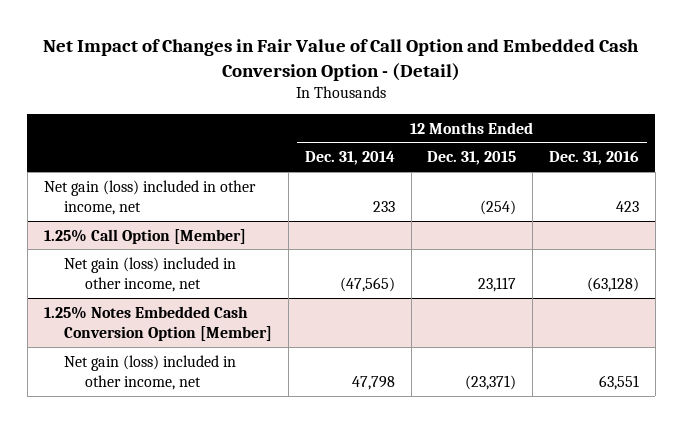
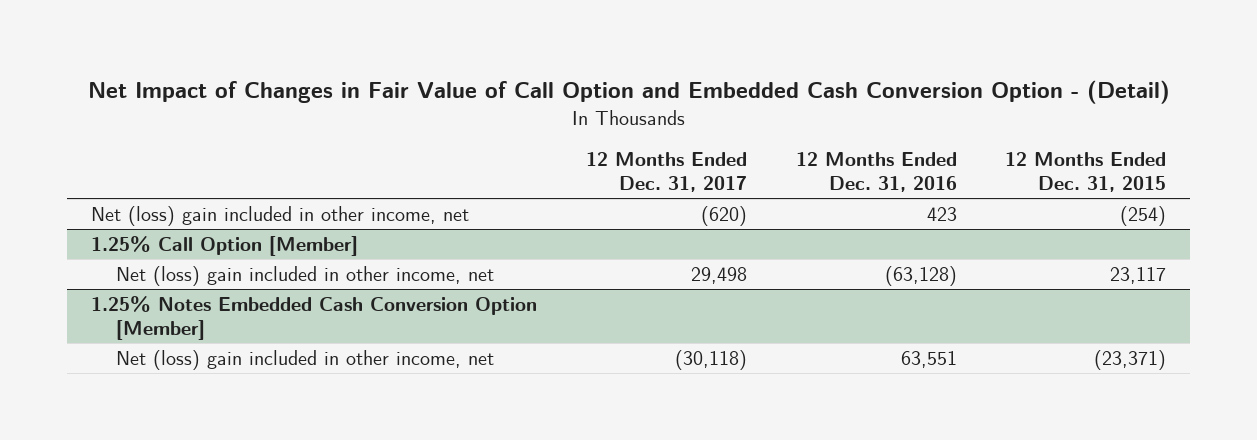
[304,151,395,166] Dec. 31, 2014 -> none
none -> [585,152,747,193] 12 Months Ended Dec. 31, 2017
[43,179,256,216] Net gain (loss) included in other income, net -> [91,205,470,226] Net (loss) gain included in other income, net
[64,256,237,293] Net gain (loss) included in other income, net -> [115,265,494,286] Net (loss) gain included in other income, net
[64,354,237,391] Net gain (loss) included in other income, net -> [115,349,494,370] Net (loss) gain included in other income, net

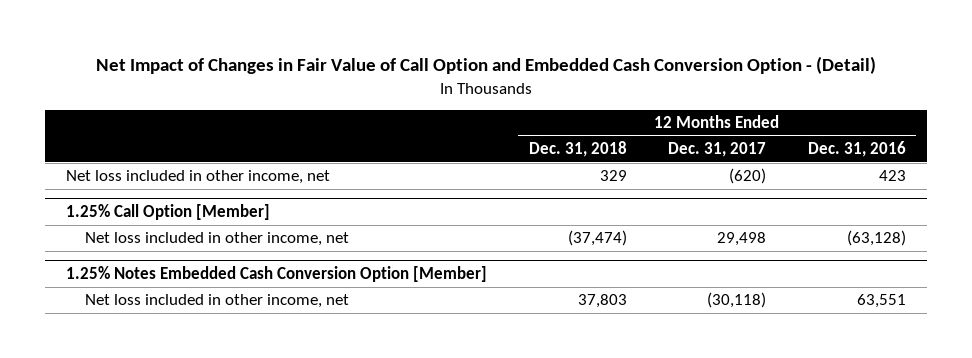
[1005,152,1167,193] 12 Months Ended Dec. 31, 2015 -> none
none -> [528,141,627,158] Dec. 31, 2018
[91,205,470,226] Net (loss) gain included in other income, net -> [65,170,330,185] Net loss included in other income, net
[115,265,494,286] Net (loss) gain included in other income, net -> [84,232,349,247] Net loss included in other income, net
[115,349,494,370] Net (loss) gain included in other income, net -> [84,294,349,309] Net loss included in other income, net

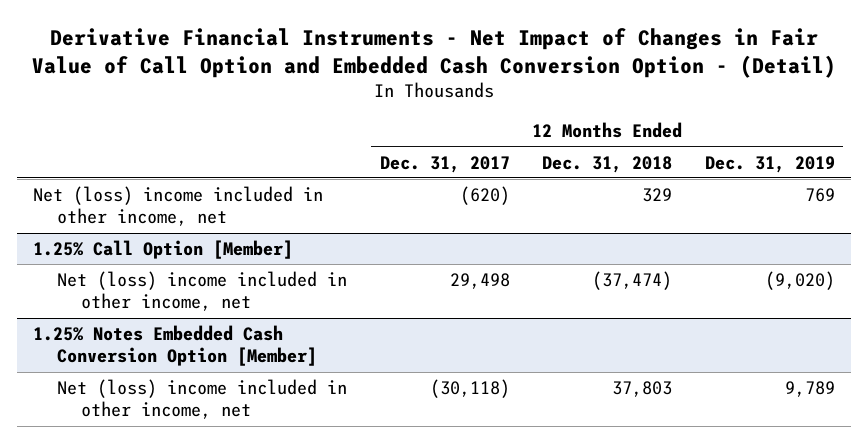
[95,55,876,74] Net Impact of Changes in Fair Value of Call Option and Embedded Cash Conversion Option - (Detail) -> [31,27,836,78] Derivative Financial Instruments - Net Impact of Changes in Fair Value of Call Option and Embedded Cash Conversion Option - (Detail)
[807,141,906,158] Dec. 31, 2016 -> none
none -> [704,155,835,173] Dec. 31, 2019
[65,170,330,185] Net loss included in other income, net -> [32,185,323,227] Net (loss) income included in other income, net
[84,232,349,247] Net loss included in other income, net -> [56,270,347,312] Net (loss) income included in other income, net
[84,294,349,309] Net loss included in other income, net -> [56,378,347,420] Net (loss) income included in other income, net

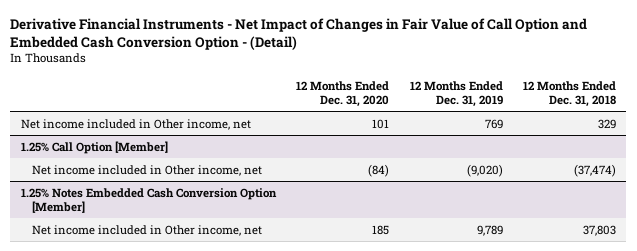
[379,155,510,173] Dec. 31, 2017 -> none
none -> [296,80,390,107] 12 Months Ended Dec. 31, 2020
[32,185,323,227] Net (loss) income included in other income, net -> [20,118,251,130] Net income included in Other income, net
[56,270,347,312] Net (loss) income included in other income, net -> [32,164,263,176] Net income included in Other income, net
[56,378,347,420] Net (loss) income included in other income, net -> [32,224,263,236] Net income included in Other income, net

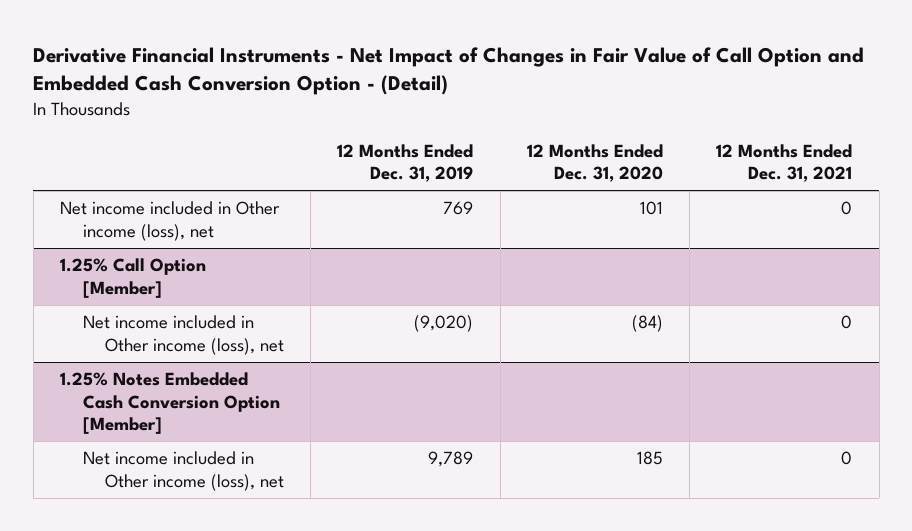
[523,80,617,107] 12 Months Ended Dec. 31, 2018 -> none
none -> [716,143,853,183] 12 Months Ended Dec. 31, 2021
[20,118,251,130] Net income included in Other income, net -> [60,201,281,241] Net income included in Other income (loss), net
[32,164,263,176] Net income included in Other income, net -> [82,315,285,355] Net income included in Other income (loss), net
[32,224,263,236] Net income included in Other income, net -> [82,451,285,491] Net income included in Other income (loss), net

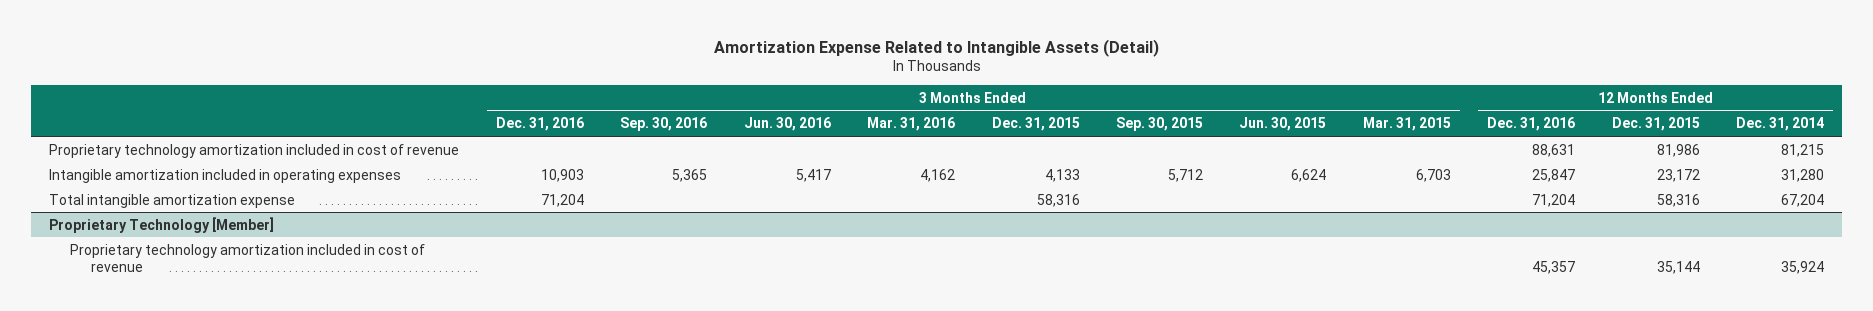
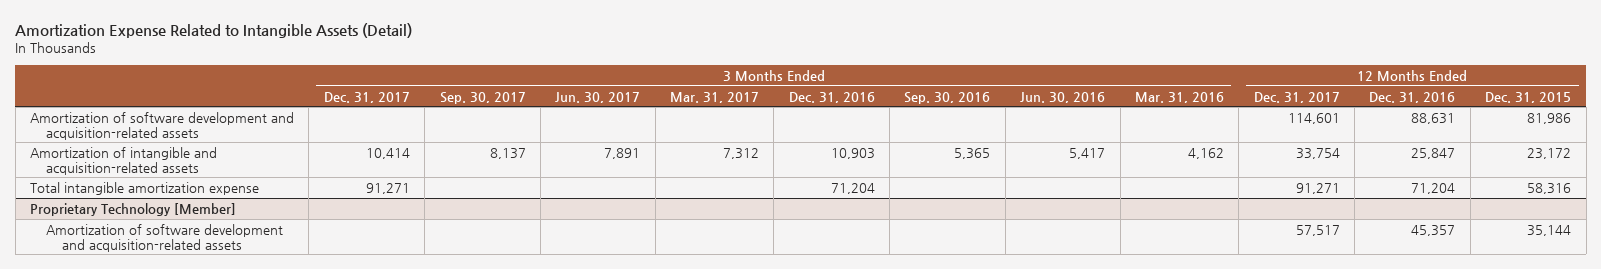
[991,117,1080,132] Dec. 31, 2015 -> none
[1115,117,1203,132] Sep. 30, 2015 -> none
[1239,117,1327,132] Jun. 30, 2015 -> none
[1362,117,1451,132] Mar. 31, 2015 -> none
[1736,117,1825,132] Dec. 31, 2014 -> none
none -> [323,91,410,103] Dec. 31, 2017
none -> [439,91,526,104] Sep. 30, 2017
none -> [555,91,641,103] Jun. 30, 2017
none -> [670,91,760,103] Mar. 31, 2017
none -> [1253,91,1340,103] Dec. 31, 2017
[49,143,460,158] Proprietary technology amortization included in cost of revenue -> [30,111,295,140] Amortization of software development and acquisition-related assets
[49,168,402,183] Intangible amortization included in operating expenses -> [30,146,218,175] Amortization of intangible and acquisition-related assets
[70,243,426,273] Proprietary technology amortization included in cost of revenue -> [46,223,284,252] Amortization of software development and acquisition-related assets

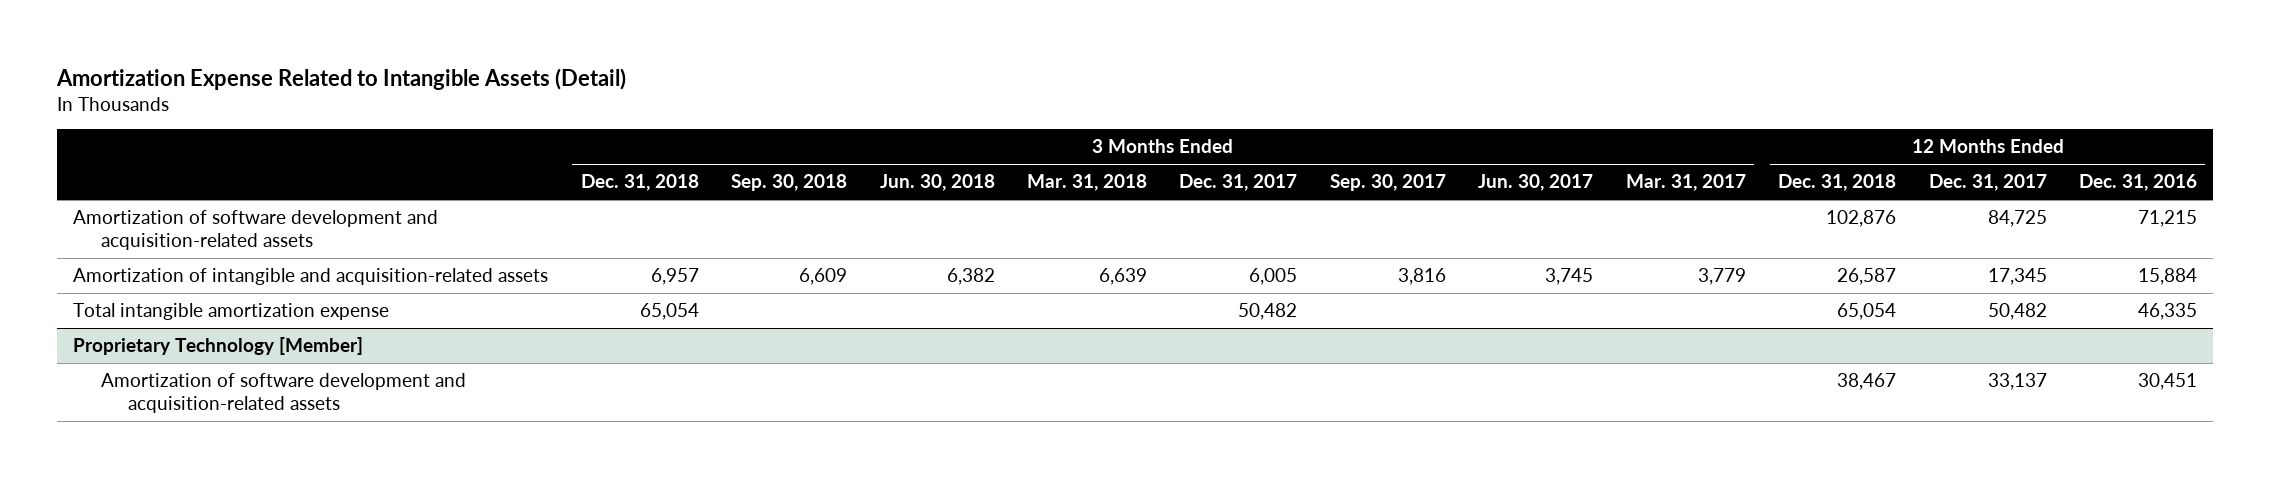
[788,91,875,103] Dec. 31, 2016 -> none
[904,91,991,104] Sep. 30, 2016 -> none
[1020,91,1106,103] Jun. 30, 2016 -> none
[1134,91,1224,103] Mar. 31, 2016 -> none
[1485,91,1572,103] Dec. 31, 2015 -> none
none -> [580,174,699,192] Dec. 31, 2018
none -> [731,174,848,192] Sep. 30, 2018
none -> [879,174,995,192] Jun. 30, 2018
none -> [1026,174,1147,192] Mar. 31, 2018
none -> [1778,174,1897,192] Dec. 31, 2018
[1287,112,1340,124] 114,601 -> [1987,210,2047,228] 84,725
[1411,112,1456,124] 88,631 -> [2138,210,2198,228] 71,215
[365,147,410,159] 10,414 -> [1249,268,1298,286] 6,005
[489,147,526,159] 8,137 -> [1397,268,1446,286] 3,816
[604,147,641,159] 7,891 -> [1545,268,1594,286] 3,745
[723,147,760,159] 7,312 -> [1697,268,1746,286] 3,779
[1295,147,1340,159] 33,754 -> [1987,268,2047,286] 17,345
[1411,147,1456,159] 25,847 -> [2138,268,2198,286] 15,884
[365,182,410,194] 91,271 -> [1238,303,1298,321] 50,482
[1295,182,1340,194] 91,271 -> [1987,303,2047,321] 50,482
[1411,182,1456,194] 71,204 -> [2138,303,2198,321] 46,335
[1295,224,1340,236] 57,517 -> [1987,373,2047,391] 33,137
[1411,224,1456,236] 45,357 -> [2138,373,2198,391] 30,451

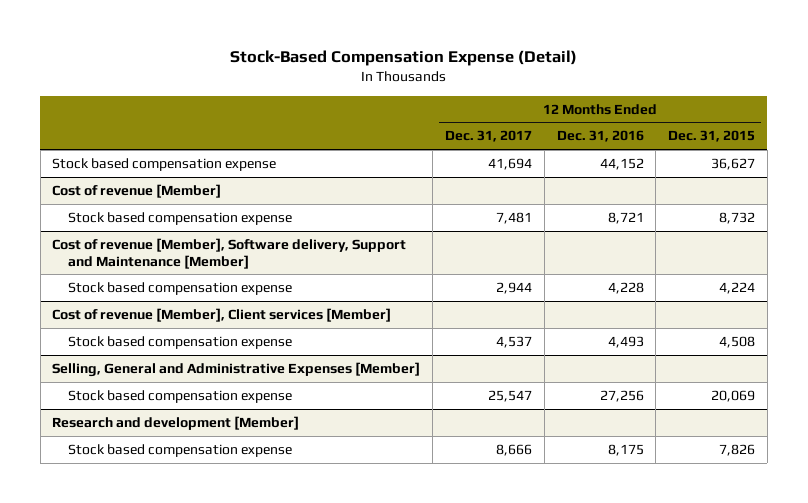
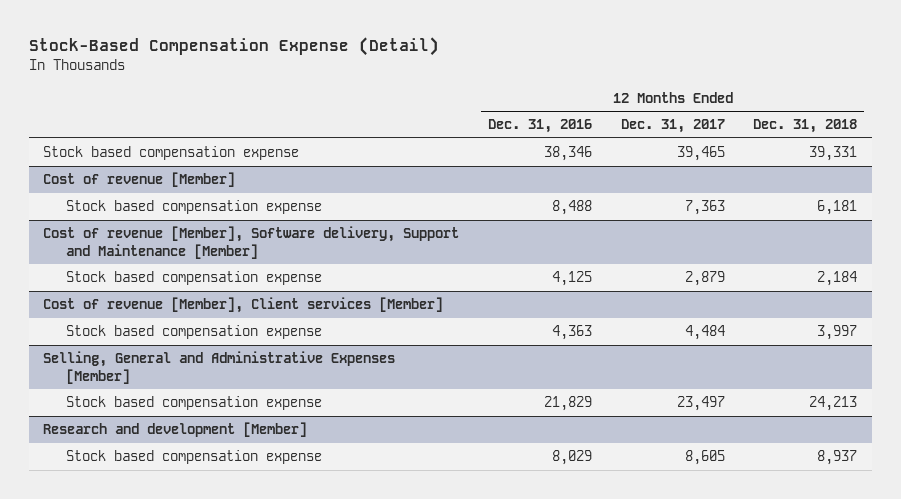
[668,130,756,143] Dec. 31, 2015 -> none
none -> [753,119,858,134] Dec. 31, 2018
[487,158,532,171] 41,694 -> [676,146,725,162] 39,465
[599,158,644,171] 44,152 -> [544,146,593,162] 38,346
[495,212,532,225] 7,481 -> [684,200,725,216] 7,363
[607,212,644,225] 8,721 -> [552,200,593,216] 8,488
[495,282,532,295] 2,944 -> [684,271,725,287] 2,879
[607,282,644,295] 4,228 -> [552,271,593,287] 4,125
[495,336,532,349] 4,537 -> [684,325,725,341] 4,484
[607,336,644,349] 4,493 -> [552,325,593,341] 4,363
[487,390,532,403] 25,547 -> [676,396,725,412] 23,497
[599,390,644,403] 27,256 -> [544,396,593,412] 21,829
[495,444,532,457] 8,666 -> [684,450,725,466] 8,605
[607,444,644,457] 8,175 -> [552,450,593,466] 8,029

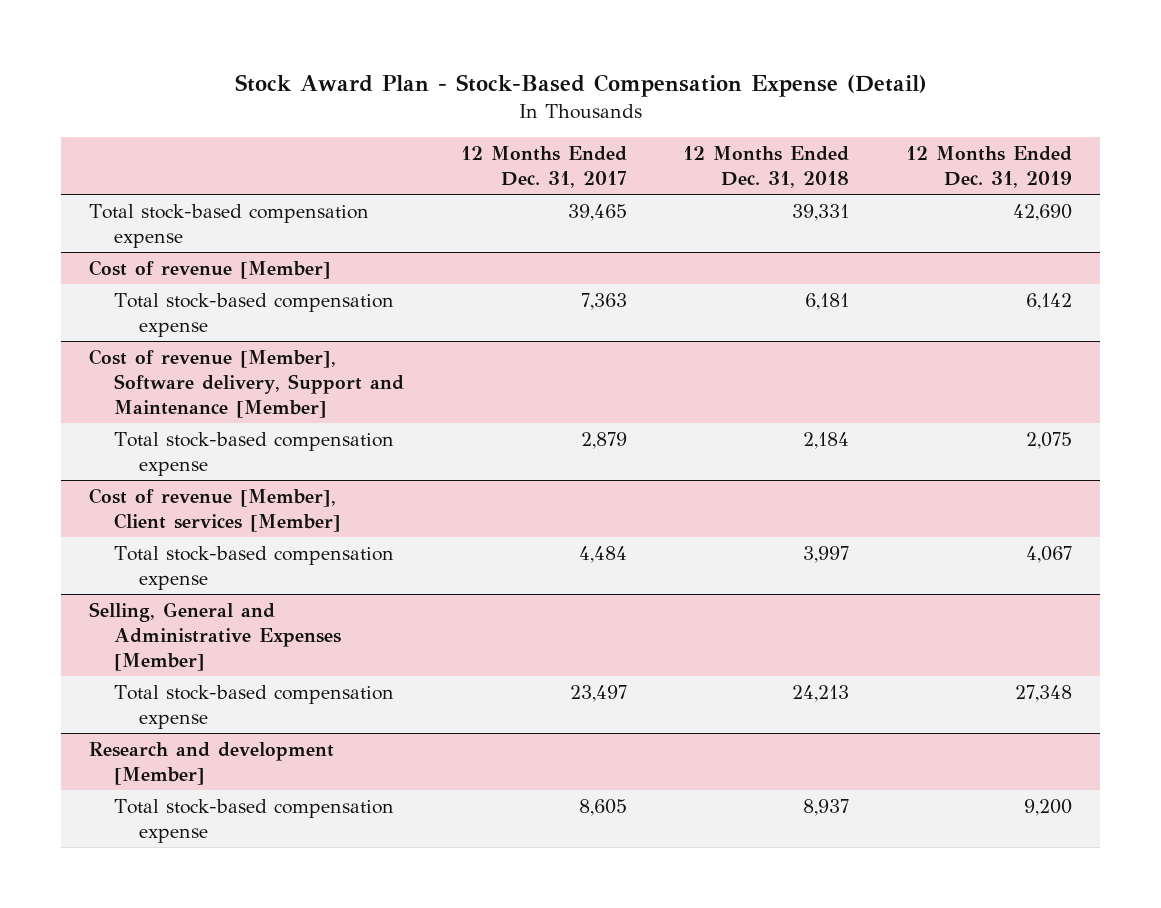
[29,37,440,57] Stock-Based Compensation Expense (Detail) -> [234,74,927,98] Stock Award Plan - Stock-Based Compensation Expense (Detail)
[488,119,593,134] Dec. 31, 2016 -> none
none -> [905,145,1072,188] 12 Months Ended Dec. 31, 2019
[43,146,300,161] Stock based compensation expense -> [89,203,370,248] Total stock-based compensation expense
[65,200,322,215] Stock based compensation expense -> [114,292,395,337] Total stock-based compensation expense
[65,271,322,286] Stock based compensation expense -> [114,431,395,476] Total stock-based compensation expense
[65,325,322,340] Stock based compensation expense -> [114,545,395,590] Total stock-based compensation expense
[65,396,322,411] Stock based compensation expense -> [114,684,395,729] Total stock-based compensation expense
[65,450,322,465] Stock based compensation expense -> [114,798,395,843] Total stock-based compensation expense

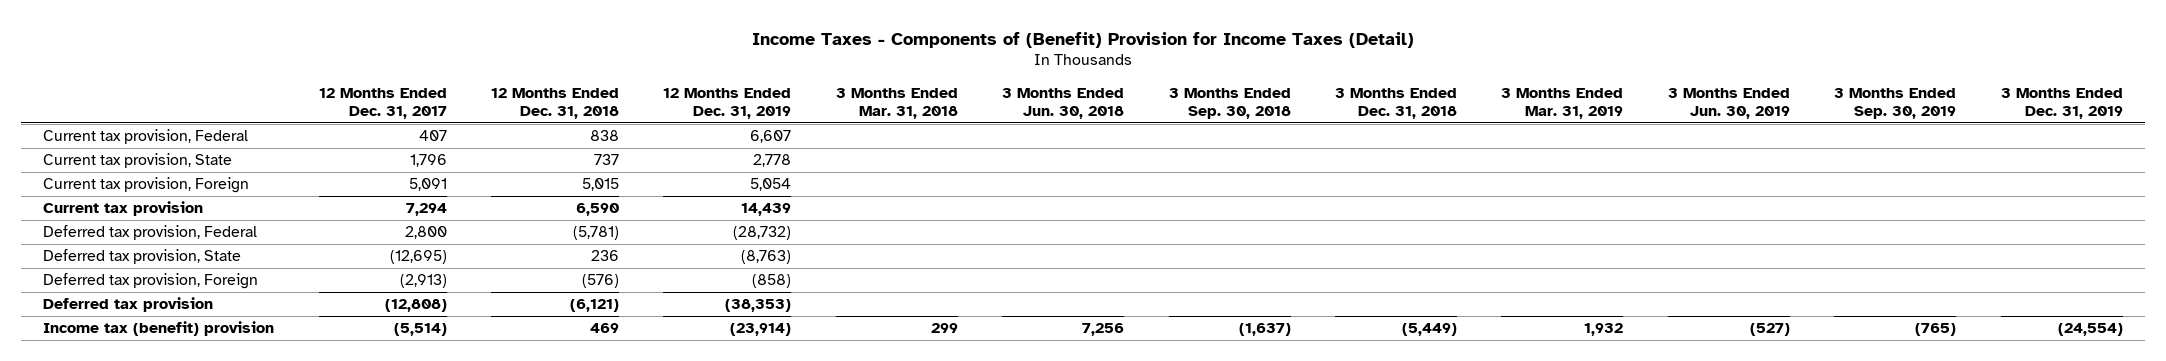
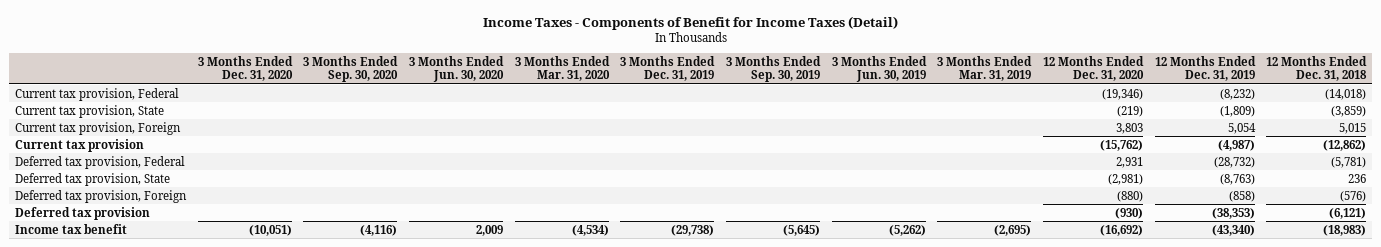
[751,31,1414,48] Income Taxes - Components of (Benefit) Provision for Income Taxes (Detail) -> [482,15,898,30] Income Taxes - Components of Benefit for Income Taxes (Detail)
[318,87,447,119] 12 Months Ended Dec. 31, 2017 -> none
[835,87,958,119] 3 Months Ended Mar. 31, 2018 -> none
[1002,87,1125,119] 3 Months Ended Jun. 30, 2018 -> none
[1168,87,1291,119] 3 Months Ended Sep. 30, 2018 -> none
[1335,87,1458,119] 3 Months Ended Dec. 31, 2018 -> none
none -> [197,56,293,82] 3 Months Ended Dec. 31, 2020
none -> [303,56,399,83] 3 Months Ended Sep. 30, 2020
none -> [409,56,505,83] 3 Months Ended Jun. 30, 2020
none -> [514,56,610,82] 3 Months Ended Mar. 31, 2020
none -> [1042,56,1144,82] 12 Months Ended Dec. 31, 2020
[589,130,619,142] 838 -> [1325,88,1367,100] (14,018)
[750,130,792,144] 6,607 -> [1219,88,1255,100] (8,232)
[593,154,619,166] 737 -> [1331,105,1367,117] (3,859)
[753,154,792,168] 2,778 -> [1219,105,1255,117] (1,809)
[575,203,619,217] 6,590 -> [1323,139,1367,151] (12,862)
[741,203,792,217] 14,439 -> [1217,139,1255,151] (4,987)
[43,321,275,337] Income tax (benefit) provision -> [15,223,128,234] Income tax benefit
[589,323,619,334] 469 -> [1323,224,1367,236] (18,983)
[730,323,792,337] (23,914) -> [1211,224,1255,236] (43,340)
[1584,323,1624,337] 1,932 -> [994,224,1032,236] (2,695)
[1749,323,1790,337] (527) -> [888,224,926,236] (5,262)
[1915,323,1957,337] (765) -> [782,224,820,236] (5,645)
[2057,323,2123,337] (24,554) -> [671,224,715,236] (29,738)

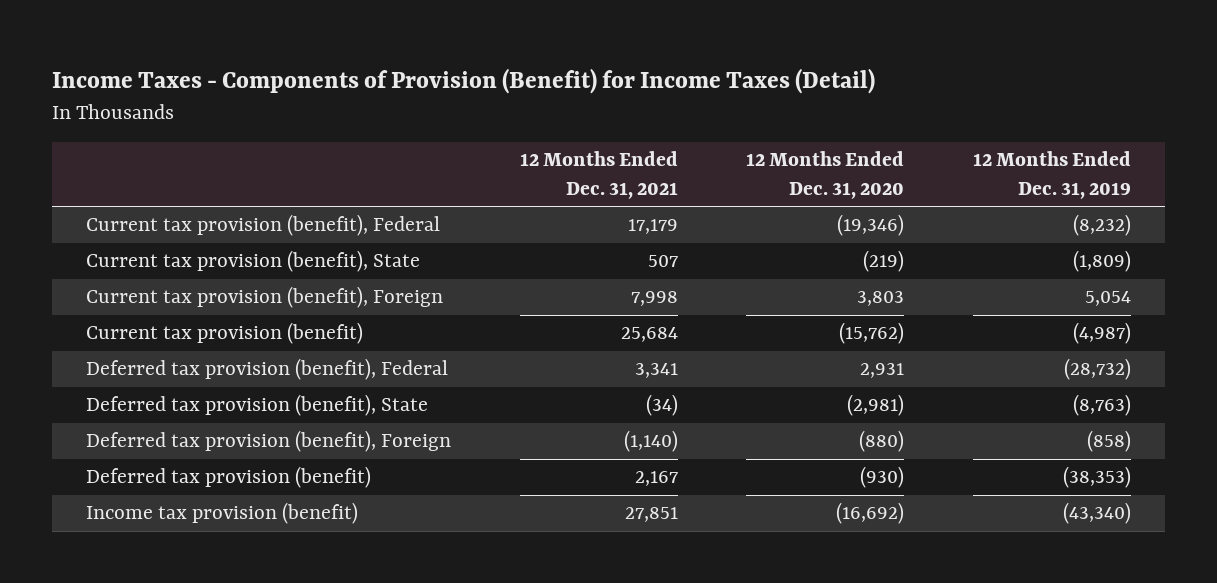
[482,15,898,30] Income Taxes - Components of Benefit for Income Taxes (Detail) -> [52,67,876,94] Income Taxes - Components of Provision (Benefit) for Income Taxes (Detail)
[197,56,293,82] 3 Months Ended Dec. 31, 2020 -> none
[303,56,399,83] 3 Months Ended Sep. 30, 2020 -> none
[409,56,505,83] 3 Months Ended Jun. 30, 2020 -> none
[514,56,610,82] 3 Months Ended Mar. 31, 2020 -> none
[620,56,716,82] 3 Months Ended Dec. 31, 2019 -> none
[725,56,821,83] 3 Months Ended Sep. 30, 2019 -> none
[831,56,927,83] 3 Months Ended Jun. 30, 2019 -> none
[937,56,1033,82] 3 Months Ended Mar. 31, 2019 -> none
[1266,56,1368,82] 12 Months Ended Dec. 31, 2018 -> none
none -> [519,151,678,199] 12 Months Ended Dec. 31, 2021
[15,87,180,101] Current tax provision, Federal -> [86,214,441,237] Current tax provision (benefit), Federal
[15,104,165,118] Current tax provision, State -> [86,250,421,273] Current tax provision (benefit), State
[15,121,182,135] Current tax provision, Foreign -> [86,286,444,309] Current tax provision (benefit), Foreign
[15,138,145,152] Current tax provision -> [86,322,364,345] Current tax provision (benefit)
[15,155,186,169] Deferred tax provision, Federal -> [86,358,449,381] Deferred tax provision (benefit), Federal
[15,172,171,186] Deferred tax provision, State -> [86,394,429,417] Deferred tax provision (benefit), State
[15,189,188,203] Deferred tax provision, Foreign -> [86,430,452,453] Deferred tax provision (benefit), Foreign
[15,206,151,220] Deferred tax provision -> [86,466,372,489] Deferred tax provision (benefit)
[15,223,128,234] Income tax benefit -> [86,502,359,525] Income tax provision (benefit)

